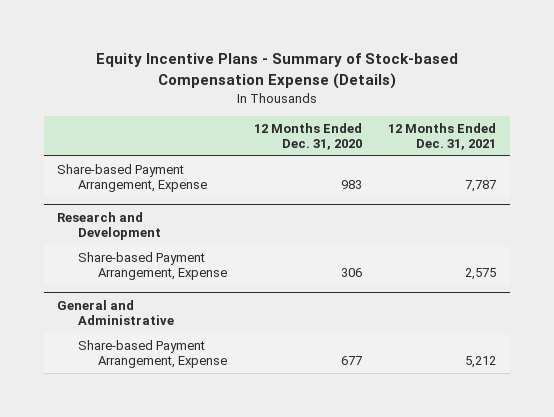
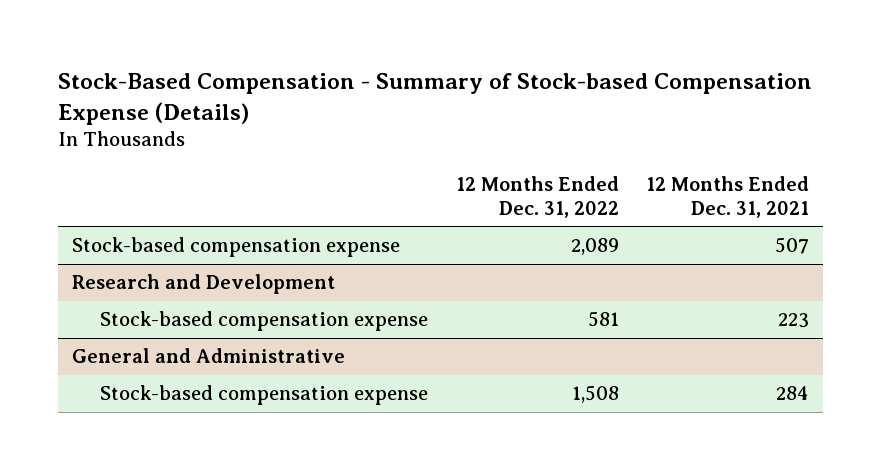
[95,53,458,89] Equity Incentive Plans - Summary of Stock-based Compensation Expense (Details) -> [57,72,812,125] Stock-Based Compensation - Summary of Stock-based Compensation Expense (Details)
[253,122,362,151] 12 Months Ended Dec. 31, 2020 -> none
none -> [455,176,619,218] 12 Months Ended Dec. 31, 2022
[57,163,207,193] Share-based Payment Arrangement, Expense -> [71,237,400,258] Stock-based compensation expense
[465,180,497,193] 7,787 -> [775,237,810,255] 507
[77,251,228,281] Share-based Payment Arrangement, Expense -> [100,311,429,332] Stock-based compensation expense
[465,268,497,281] 2,575 -> [778,313,810,329] 223
[77,339,228,369] Share-based Payment Arrangement, Expense -> [100,385,429,406] Stock-based compensation expense
[465,356,497,369] 5,212 -> [776,386,810,401] 284

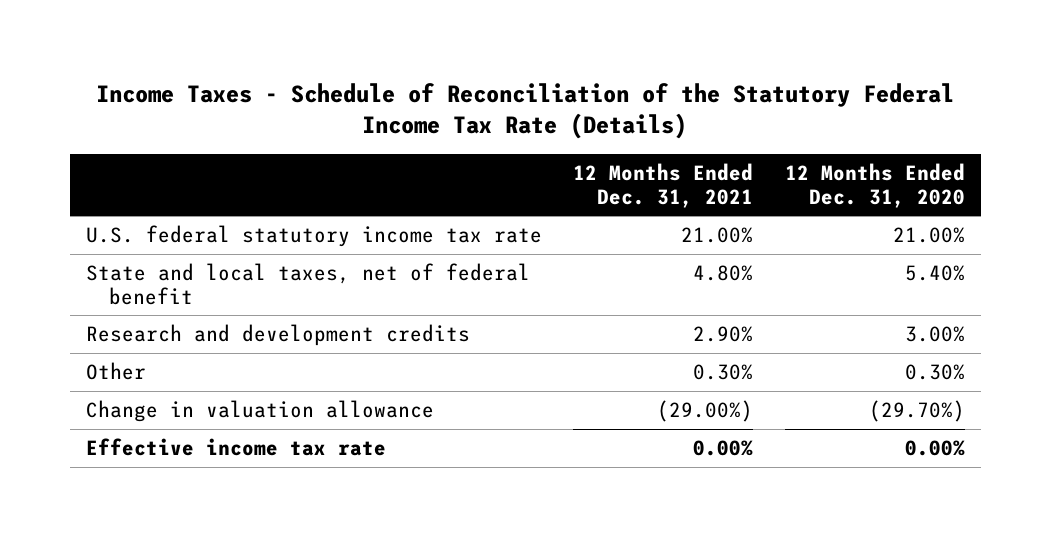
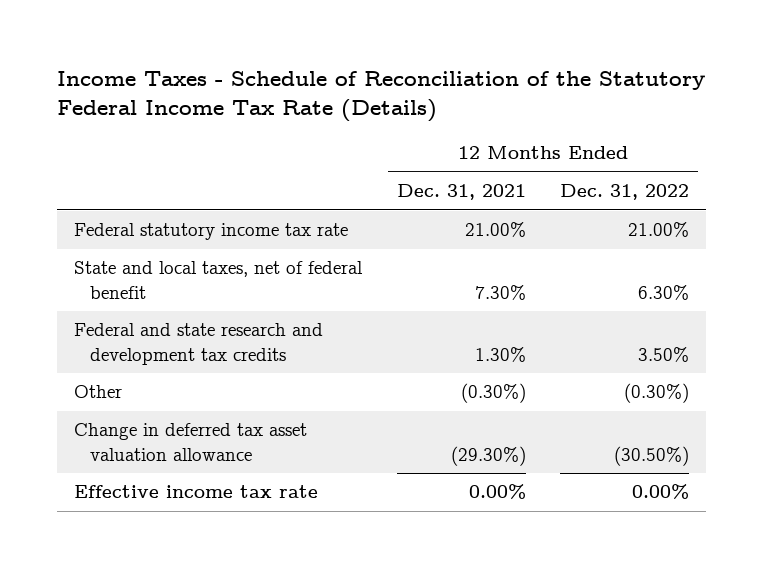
[785,162,966,208] 12 Months Ended Dec. 31, 2020 -> none
none -> [560,184,690,201] Dec. 31, 2022
[85,225,542,248] U.S. federal statutory income tax rate -> [74,223,349,241] Federal statutory income tax rate
[693,265,754,282] 4.80% -> [474,284,526,300] 7.30%
[85,324,470,347] Research and development credits -> [74,323,324,365] Federal and state research and development tax credits
[693,326,754,343] 2.90% -> [474,346,526,362] 1.30%
[693,364,754,381] 0.30% -> [460,383,526,404] (0.30%)
[85,400,434,423] Change in valuation allowance -> [74,423,308,461] Change in deferred tax asset valuation allowance
[657,400,754,423] (29.00%) -> [450,445,526,466] (29.30%)

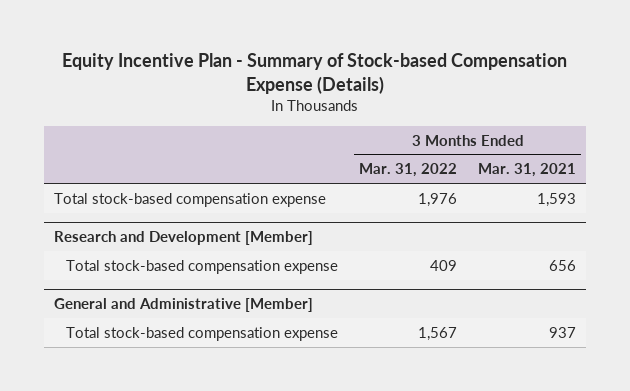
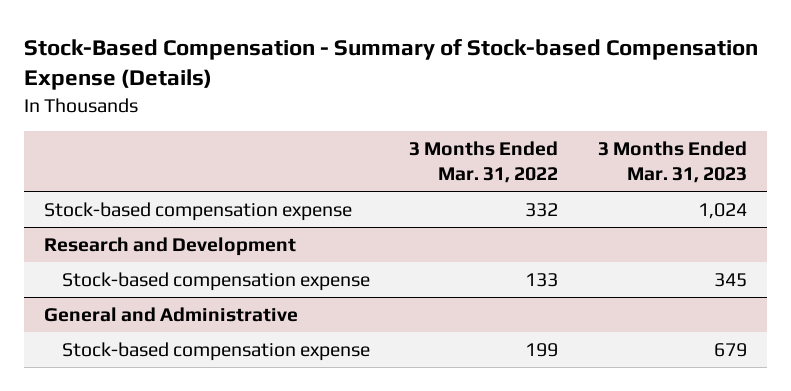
[62,53,568,94] Equity Incentive Plan - Summary of Stock-based Compensation Expense (Details) -> [24,38,759,91] Stock-Based Compensation - Summary of Stock-based Compensation Expense (Details)
[478,163,577,178] Mar. 31, 2021 -> none
none -> [597,141,747,183] 3 Months Ended Mar. 31, 2023
[54,192,327,207] Total stock-based compensation expense -> [44,201,353,221] Stock-based compensation expense
[418,192,458,207] 1,976 -> [525,202,559,217] 332
[54,230,314,245] Research and Development [Member] -> [44,236,297,256] Research and Development
[66,259,339,274] Total stock-based compensation expense -> [61,271,370,291] Stock-based compensation expense
[430,259,458,271] 409 -> [525,272,559,287] 133
[54,297,314,312] General and Administrative [Member] -> [44,306,299,322] General and Administrative
[66,326,339,341] Total stock-based compensation expense -> [61,341,370,361] Stock-based compensation expense
[418,326,458,341] 1,567 -> [525,342,559,357] 199

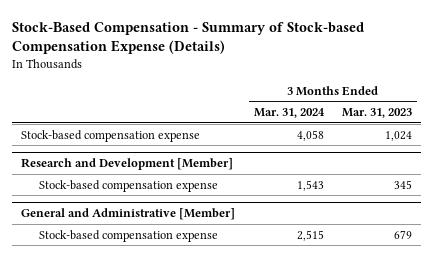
[409,141,559,183] 3 Months Ended Mar. 31, 2022 -> none
none -> [253,108,325,119] Mar. 31, 2024
[44,236,297,256] Research and Development -> [21,157,234,170] Research and Development [Member]
[44,306,299,322] General and Administrative -> [21,207,236,220] General and Administrative [Member]

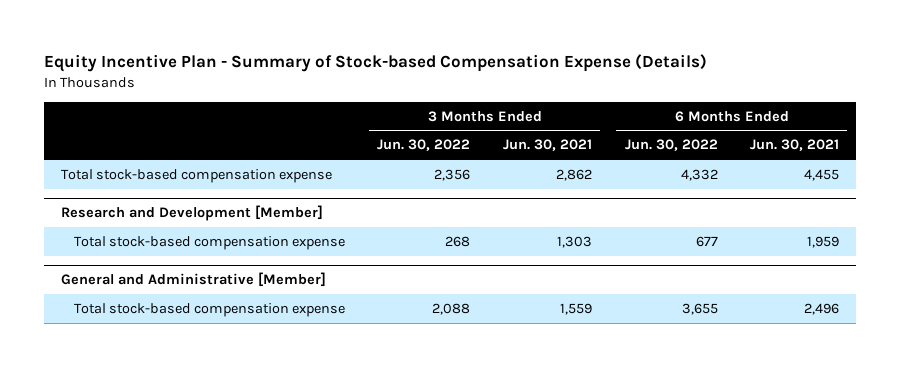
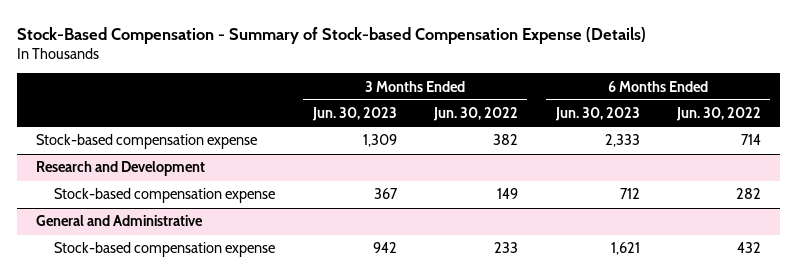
[44,54,708,73] Equity Incentive Plan - Summary of Stock-based Compensation Expense (Details) -> [17,26,647,44] Stock-Based Compensation - Summary of Stock-based Compensation Expense (Details)
[502,139,592,152] Jun. 30, 2021 -> none
[750,139,840,152] Jun. 30, 2021 -> none
none -> [311,107,397,122] Jun. 30, 2023
none -> [554,107,640,122] Jun. 30, 2023
[60,169,332,184] Total stock-based compensation expense -> [36,134,258,150] Stock-based compensation expense
[434,169,471,182] 2,356 -> [493,134,519,146] 382
[680,169,718,182] 4,332 -> [741,134,762,146] 714
[60,205,323,222] Research and Development [Member] -> [36,161,206,177] Research and Development
[73,236,345,251] Total stock-based compensation expense -> [54,188,276,204] Stock-based compensation expense
[445,236,471,248] 268 -> [497,188,519,200] 149
[695,236,718,248] 677 -> [736,188,762,200] 282
[60,272,326,288] General and Administrative [Member] -> [36,215,204,227] General and Administrative
[73,303,345,318] Total stock-based compensation expense -> [54,242,276,258] Stock-based compensation expense
[432,303,471,316] 2,088 -> [494,242,519,254] 233
[681,303,718,316] 3,655 -> [737,242,762,254] 432

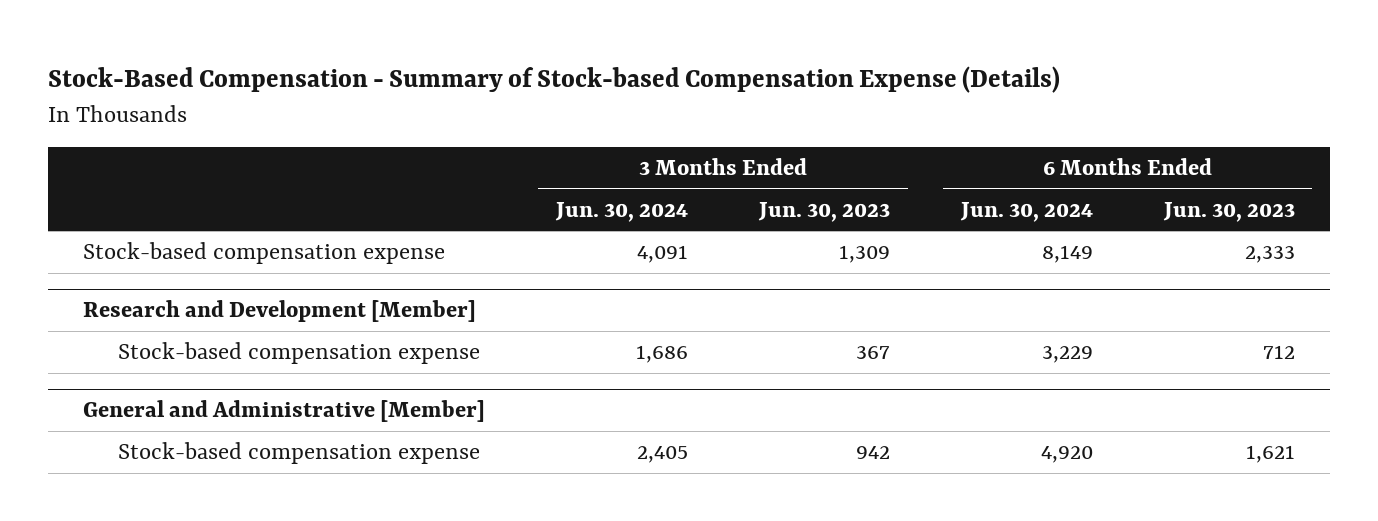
[433,107,519,122] Jun. 30, 2022 -> none
[676,107,762,122] Jun. 30, 2022 -> none
none -> [555,201,689,222] Jun. 30, 2024
none -> [959,201,1093,222] Jun. 30, 2024
[36,161,206,177] Research and Development -> [83,300,477,323] Research and Development [Member]
[36,215,204,227] General and Administrative -> [83,400,486,423] General and Administrative [Member]

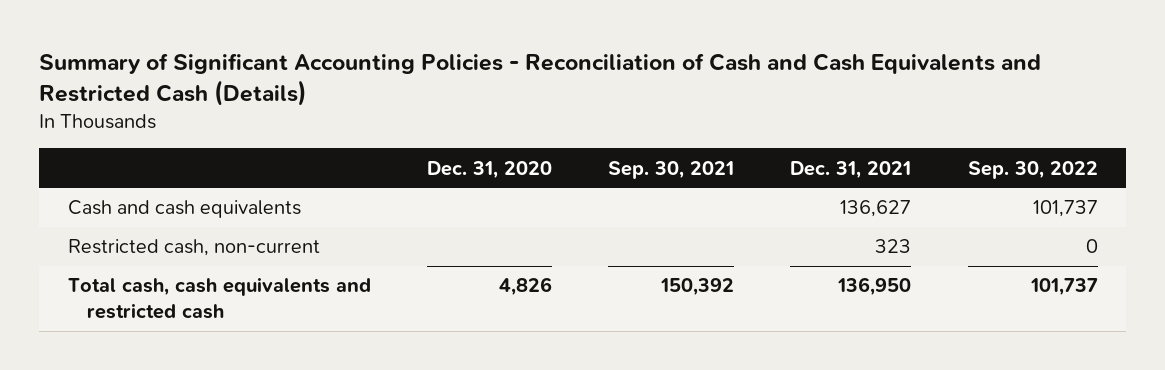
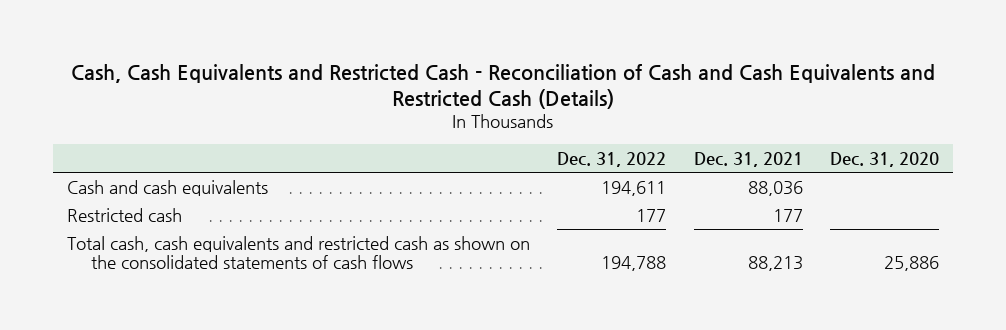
[39,53,1042,107] Summary of Significant Accounting Policies - Reconciliation of Cash and Cash Equivalents and Restricted Cash (Details) -> [70,63,935,109] Cash, Cash Equivalents and Restricted Cash - Reconciliation of Cash and Cash Equivalents and Restricted Cash (Details)
[608,160,735,179] Sep. 30, 2021 -> none
[967,160,1098,179] Sep. 30, 2022 -> none
none -> [557,152,667,168] Dec. 31, 2022
[840,200,912,218] 136,627 -> [747,180,803,196] 88,036
[67,239,320,257] Restricted cash, non-current -> [66,207,182,222] Restricted cash
[875,239,912,254] 323 -> [772,208,803,222] 177
[67,277,371,319] Total cash, cash equivalents and restricted cash -> [66,235,530,270] Total cash, cash equivalents and restricted cash as shown on the consolidated statements of cash flows
[498,277,552,297] 4,826 -> [884,256,940,272] 25,886
[837,277,912,297] 136,950 -> [747,256,803,272] 88,213

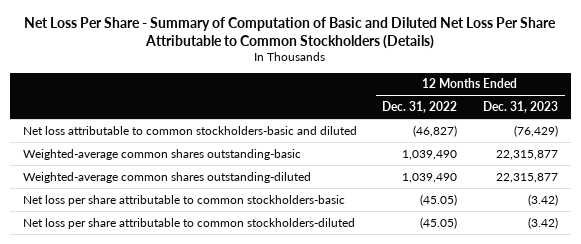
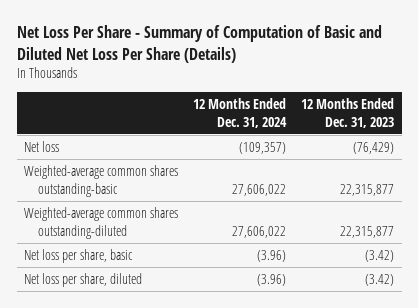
[24,16,557,49] Net Loss Per Share - Summary of Computation of Basic and Diluted Net Loss Per Share Attributable to Common Stockholders (Details) -> [16,25,382,63] Net Loss Per Share - Summary of Computation of Basic and Diluted Net Loss Per Share (Details)
[382,101,458,114] Dec. 31, 2022 -> none
none -> [193,98,288,128] 12 Months Ended Dec. 31, 2024
[22,125,357,135] Net loss attributable to common stockholders-basic and diluted -> [24,140,60,152] Net loss
[22,194,345,206] Net loss per share attributable to common stockholders-basic -> [24,248,134,263] Net loss per share, basic
[22,217,355,229] Net loss per share attributable to common stockholders-diluted -> [24,272,143,287] Net loss per share, diluted

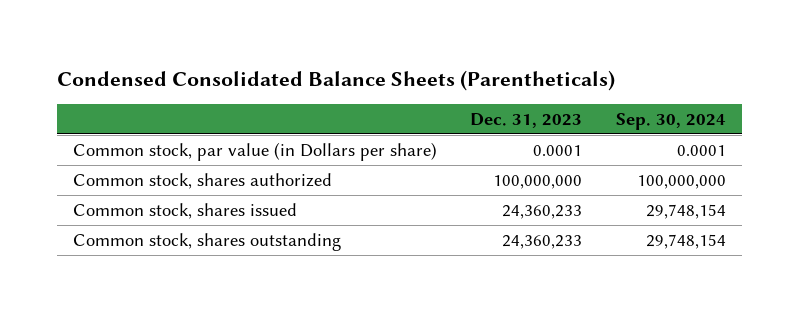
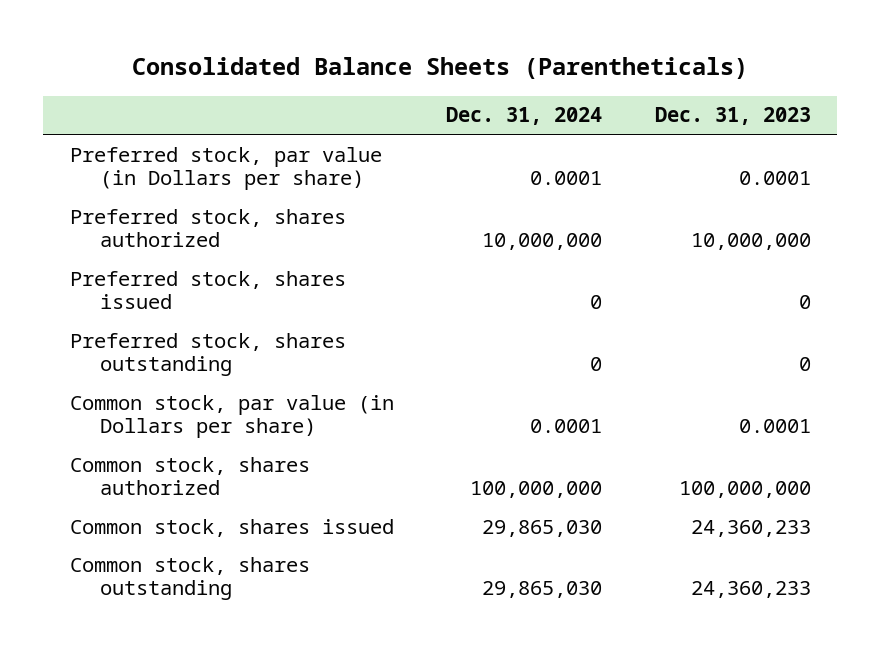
[56,69,615,91] Condensed Consolidated Balance Sheets (Parentheticals) -> [132,57,749,80] Consolidated Balance Sheets (Parentheticals)
[615,112,726,130] Sep. 30, 2024 -> none
none -> [446,107,603,126] Dec. 31, 2024
none -> [69,146,382,191] Preferred stock, par value (in Dollars per share)
none -> [69,208,346,248] Preferred stock, shares authorized
none -> [69,270,346,310] Preferred stock, shares issued
none -> [69,332,346,377] Preferred stock, shares outstanding

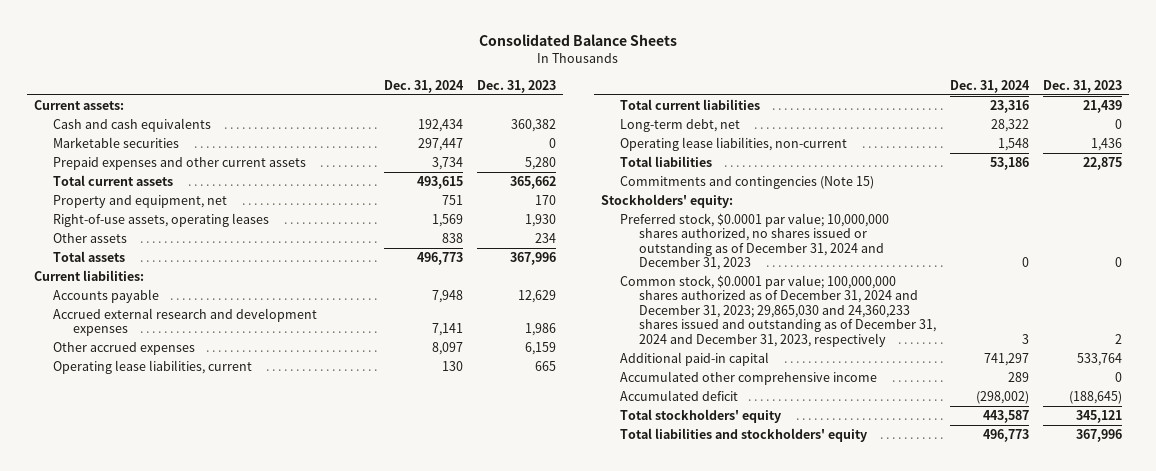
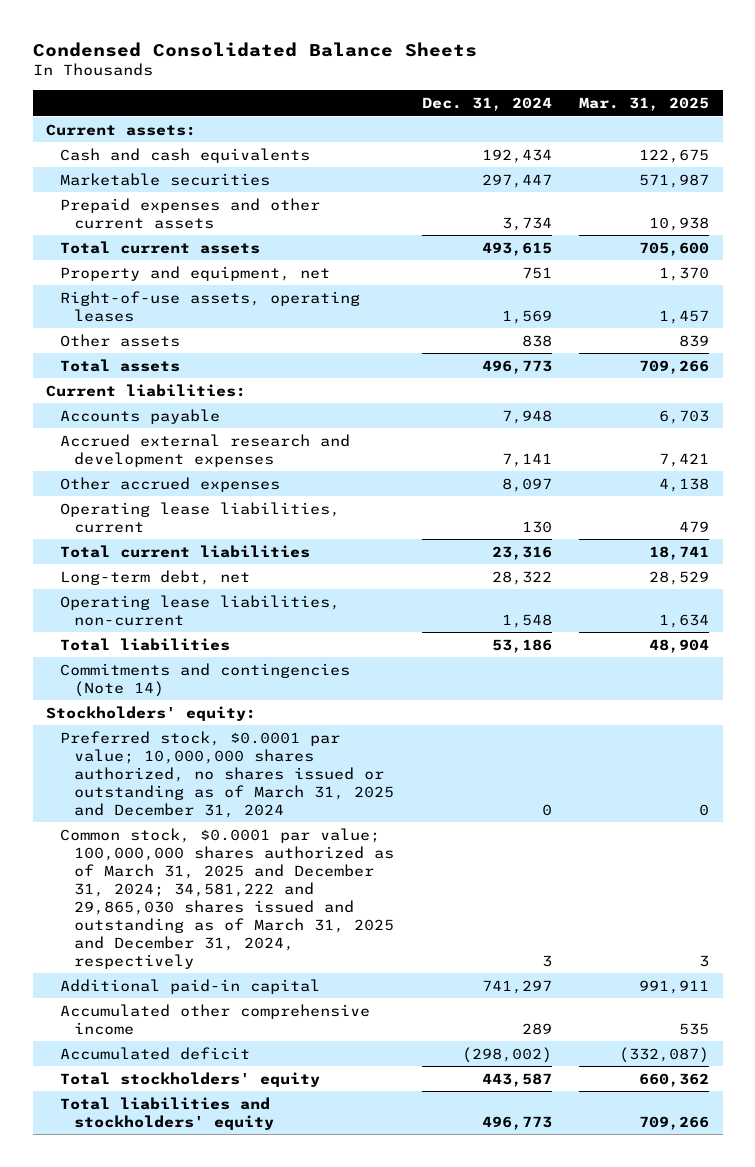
[479,34,678,47] Consolidated Balance Sheets -> [32,41,477,57] Condensed Consolidated Balance Sheets
[476,79,556,93] Dec. 31, 2023 -> none
none -> [578,97,709,112] Mar. 31, 2025
[619,176,874,190] Commitments and contingencies (Note 15) -> [60,662,351,697] Commitments and contingencies (Note 14)
[619,213,889,271] Preferred stock, $0.0001 par value; 10,000,000 shares authorized, no shares issued or outstanding as of December 31, 2024 and December 31, 2023 -> [60,730,395,818] Preferred stock, $0.0001 par value; 10,000,000 shares authorized, no shares issued or outstanding as of March 31, 2025 and December 31, 2024
[619,275,936,347] Common stock, $0.0001 par value; 100,000,000 shares authorized as of December 31, 2024 and December 31, 2023; 29,865,030 and 24,360,233 shares issued and outstanding as of December 31, 2024 and December 31, 2023, respectively -> [60,827,395,969] Common stock, $0.0001 par value; 100,000,000 shares authorized as of March 31, 2025 and December 31, 2024; 34,581,222 and 29,865,030 shares issued and outstanding as of March 31, 2025 and December 31, 2024, respectively

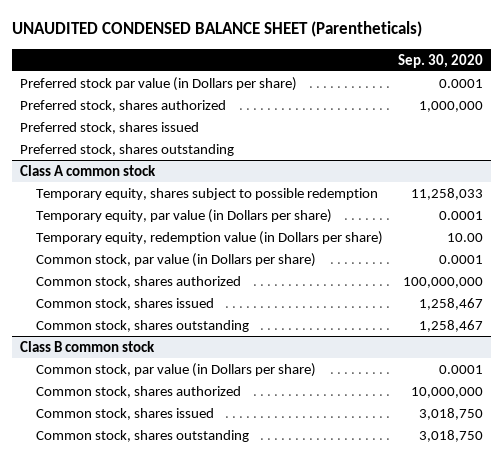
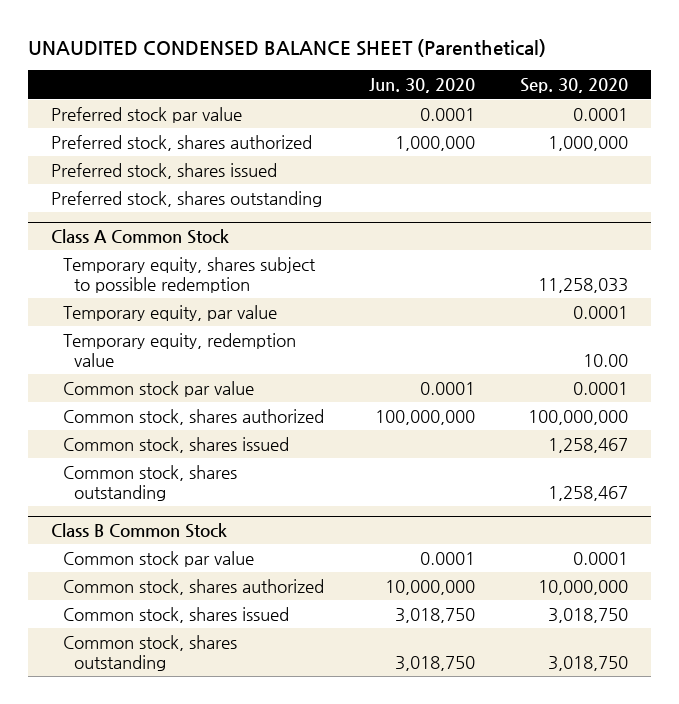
[11,21,422,38] UNAUDITED CONDENSED BALANCE SHEET (Parentheticals) -> [28,38,547,57] UNAUDITED CONDENSED BALANCE SHEET (Parenthetical)
none -> [369,78,476,94] Jun. 30, 2020
[19,76,297,91] Preferred stock par value (in Dollars per share) -> [50,107,242,124] Preferred stock par value
[19,164,156,176] Class A common stock -> [50,229,229,245] Class A Common Stock
[35,208,332,223] Temporary equity, par value (in Dollars per share) -> [62,305,277,322] Temporary equity, par value
[35,230,383,245] Temporary equity, redemption value (in Dollars per share) -> [62,333,296,368] Temporary equity, redemption value
[35,252,316,267] Common stock, par value (in Dollars per share) -> [62,381,254,398] Common stock par value
[19,340,155,352] Class B common stock -> [50,523,227,539] Class B Common Stock
[35,362,316,377] Common stock, par value (in Dollars per share) -> [62,551,254,568] Common stock par value

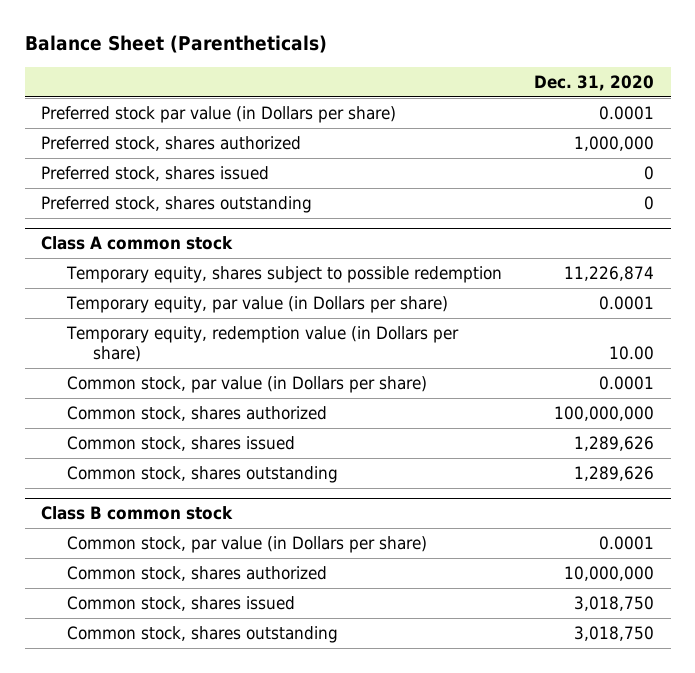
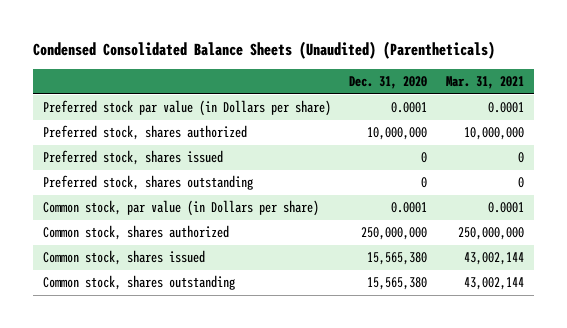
[24,35,327,54] Balance Sheet (Parentheticals) -> [33,40,496,59] Condensed Consolidated Balance Sheets (Unaudited) (Parentheticals)
none -> [446,76,525,90] Mar. 31, 2021
[574,135,655,151] 1,000,000 -> [367,127,428,141] 10,000,000
[40,236,233,251] Class A common stock -> none
[66,265,503,283] Temporary equity, shares subject to possible redemption -> none
[66,295,449,313] Temporary equity, par value (in Dollars per share) -> none
[66,325,460,363] Temporary equity, redemption value (in Dollars per share) -> none
[40,506,233,521] Class B common stock -> none
[67,535,428,553] Common stock, par value (in Dollars per share) -> none
[67,565,328,581] Common stock, shares authorized -> none
[67,595,296,611] Common stock, shares issued -> none
[67,625,339,643] Common stock, shares outstanding -> none
[554,405,655,421] 100,000,000 -> [361,227,428,241] 250,000,000
[574,435,655,451] 1,289,626 -> [367,252,428,266] 15,565,380
[574,465,655,481] 1,289,626 -> [367,277,428,291] 15,565,380

